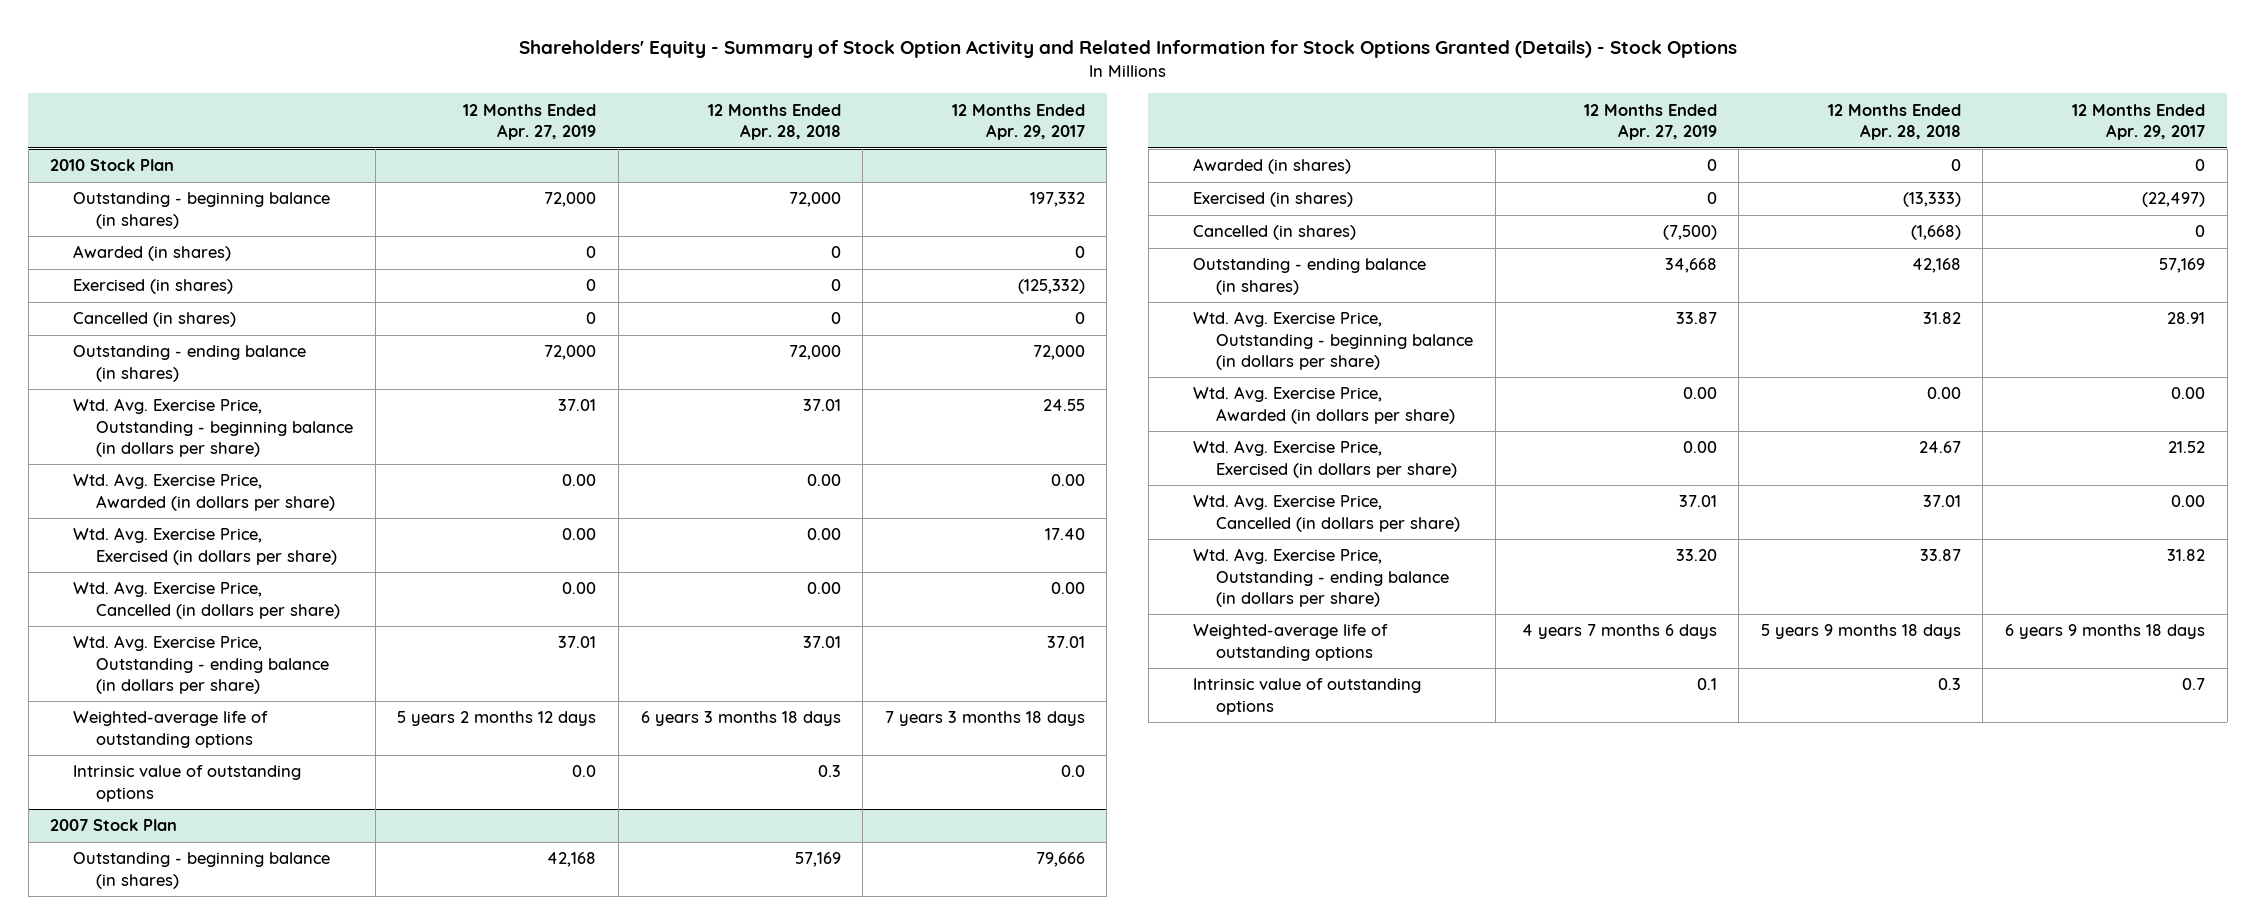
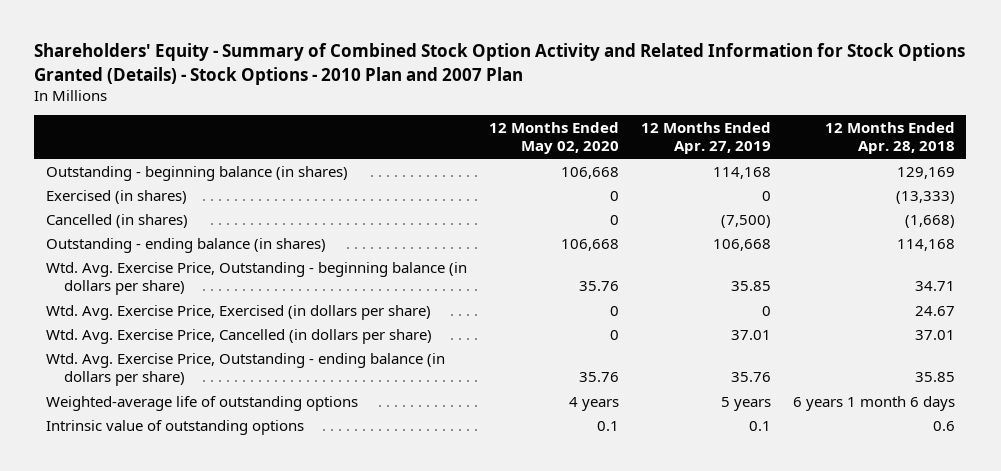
[518,40,1737,59] Shareholders' Equity - Summary of Stock Option Activity and Related Information for Stock Options Granted (Details) - Stock Options -> [34,43,966,85] Shareholders' Equity - Summary of Combined Stock Option Activity and Related Information for Stock Options Granted (Details) - Stock Options - 2010 Plan and 2007 Plan
[951,103,1085,141] 12 Months Ended Apr. 29, 2017 -> none
none -> [488,121,619,155] 12 Months Ended May 02, 2020
[50,159,175,172] 2010 Stock Plan -> none
[73,245,232,262] Awarded (in shares) -> none
[73,279,234,295] Exercised (in shares) -> none
[73,312,237,328] Cancelled (in shares) -> none
[73,345,307,382] Outstanding - ending balance (in shares) -> none
[73,398,354,457] Wtd. Avg. Exercise Price, Outstanding - beginning balance (in dollars per share) -> none
[73,473,336,511] Wtd. Avg. Exercise Price, Awarded (in dollars per share) -> none
[73,527,338,565] Wtd. Avg. Exercise Price, Exercised (in dollars per share) -> none
[73,581,341,619] Wtd. Avg. Exercise Price, Cancelled (in dollars per share) -> none
[73,635,330,694] Wtd. Avg. Exercise Price, Outstanding - ending balance (in dollars per share) -> none
[73,711,269,748] Weighted-average life of outstanding options -> none
[73,765,302,802] Intrinsic value of outstanding options -> none
[50,819,178,832] 2007 Stock Plan -> none
[73,852,331,889] Outstanding - beginning balance (in shares) -> none
[1193,158,1352,175] Awarded (in shares) -> none
[544,192,597,208] 72,000 -> [713,166,772,179] 114,168
[788,192,841,208] 72,000 -> [897,166,956,179] 129,169
[1193,386,1456,424] Wtd. Avg. Exercise Price, Awarded (in dollars per share) -> none
[1664,258,1717,274] 34,668 -> [713,238,772,251] 106,668
[1911,258,1961,274] 42,168 -> [897,238,956,251] 114,168
[1675,312,1717,325] 33.87 -> [731,281,772,292] 35.85
[1922,312,1961,325] 31.82 -> [915,281,956,292] 34.71
[1682,441,1717,454] 0.00 -> [762,305,772,316] 0
[1675,549,1717,562] 33.20 -> [731,372,772,383] 35.76
[1919,549,1961,562] 33.87 -> [915,372,956,383] 35.85
[1521,624,1717,640] 4 years 7 months 6 days -> [721,396,772,411] 5 years
[1760,624,1961,640] 5 years 9 months 18 days -> [793,395,956,411] 6 years 1 month 6 days
[1937,678,1961,691] 0.3 -> [933,420,956,431] 0.6

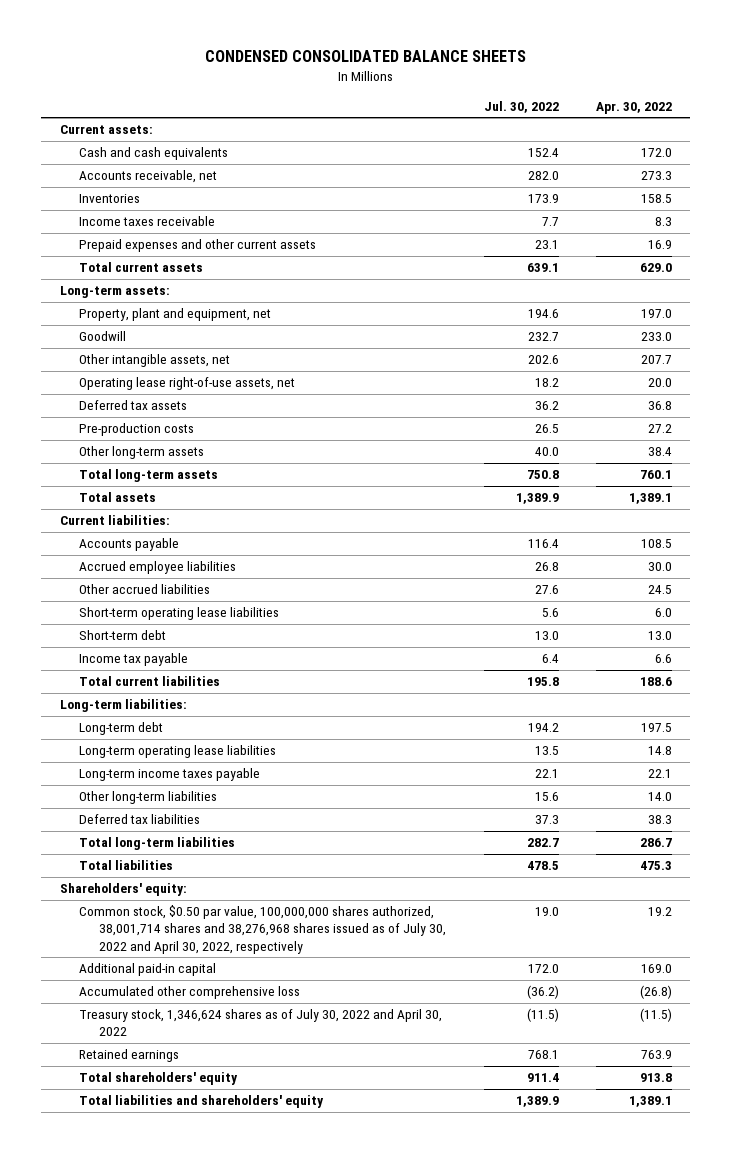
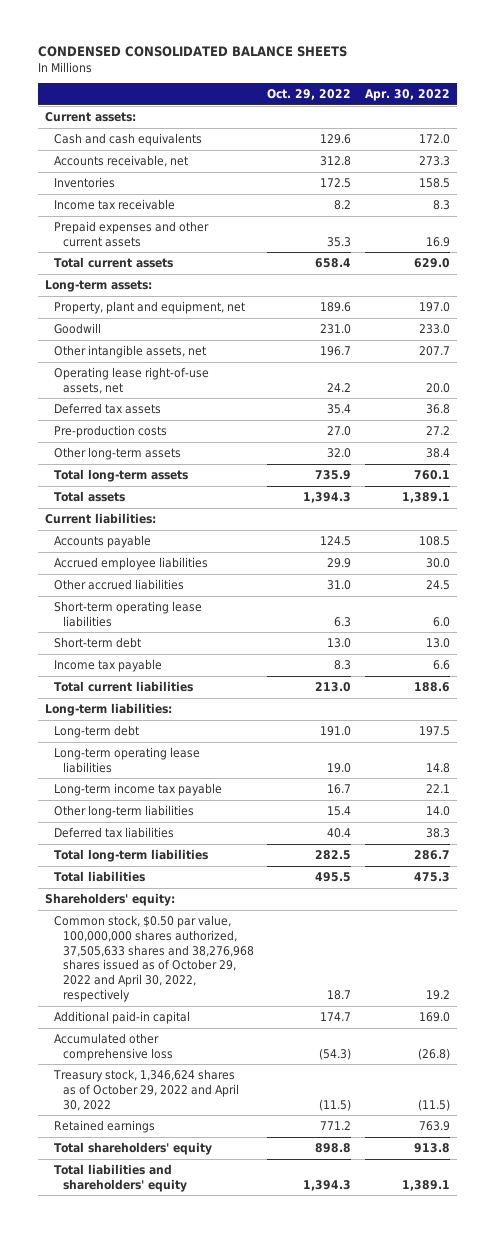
[483,100,559,113] Jul. 30, 2022 -> none
none -> [267,89,352,101] Oct. 29, 2022
[79,216,216,227] Income taxes receivable -> [53,198,175,210] Income tax receivable
[79,768,261,782] Long-term income taxes payable -> [53,782,222,796] Long-term income tax payable
[79,905,447,954] Common stock, $0.50 par value, 100,000,000 shares authorized, 38,001,714 shares and 38,276,968 shares issued as of July 30, 2022 and April 30, 2022, respectively -> [53,914,254,1003] Common stock, $0.50 par value, 100,000,000 shares authorized, 37,505,633 shares and 38,276,968 shares issued as of October 29, 2022 and April 30, 2022, respectively
[79,1009,443,1037] Treasury stock, 1,346,624 shares as of July 30, 2022 and April 30, 2022 -> [52,1068,239,1111] Treasury stock, 1,346,624 shares as of October 29, 2022 and April 30, 2022

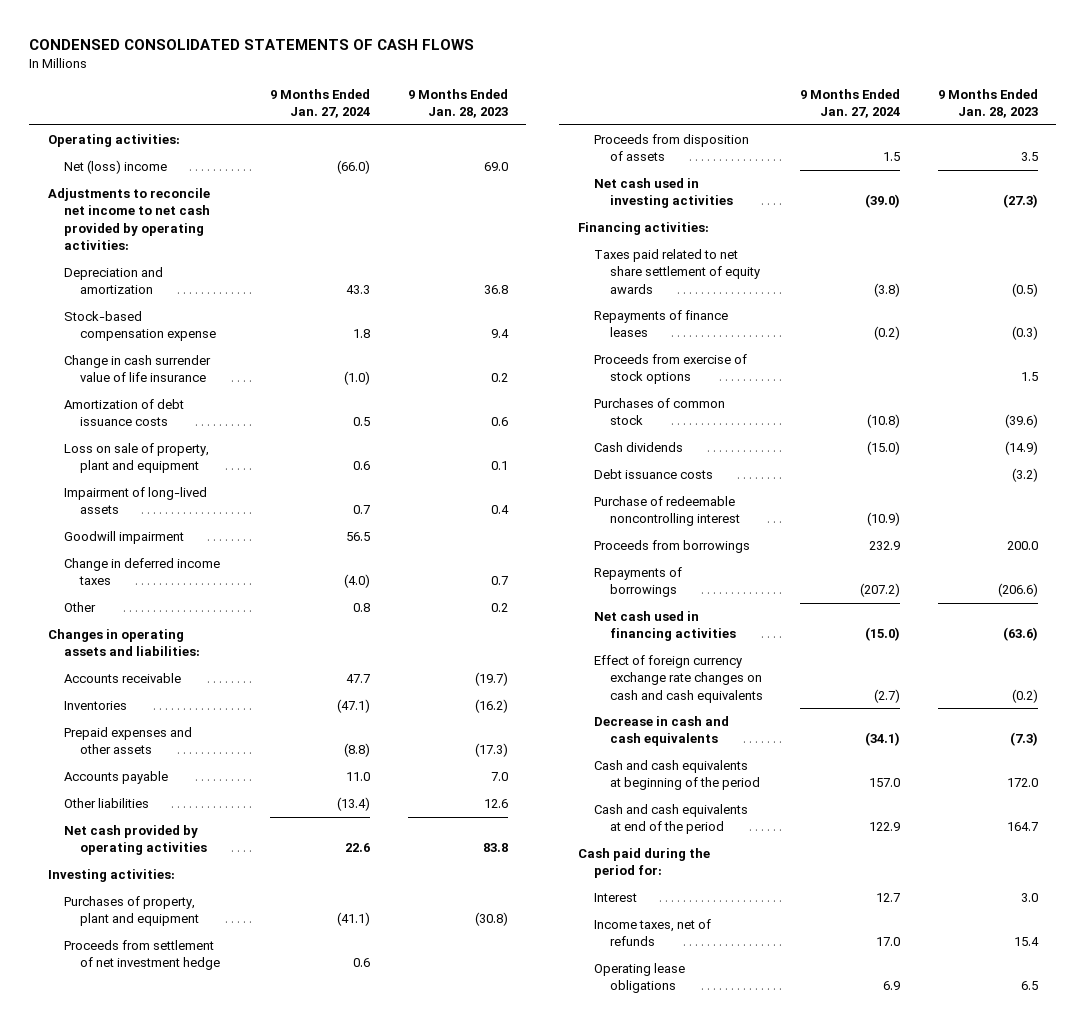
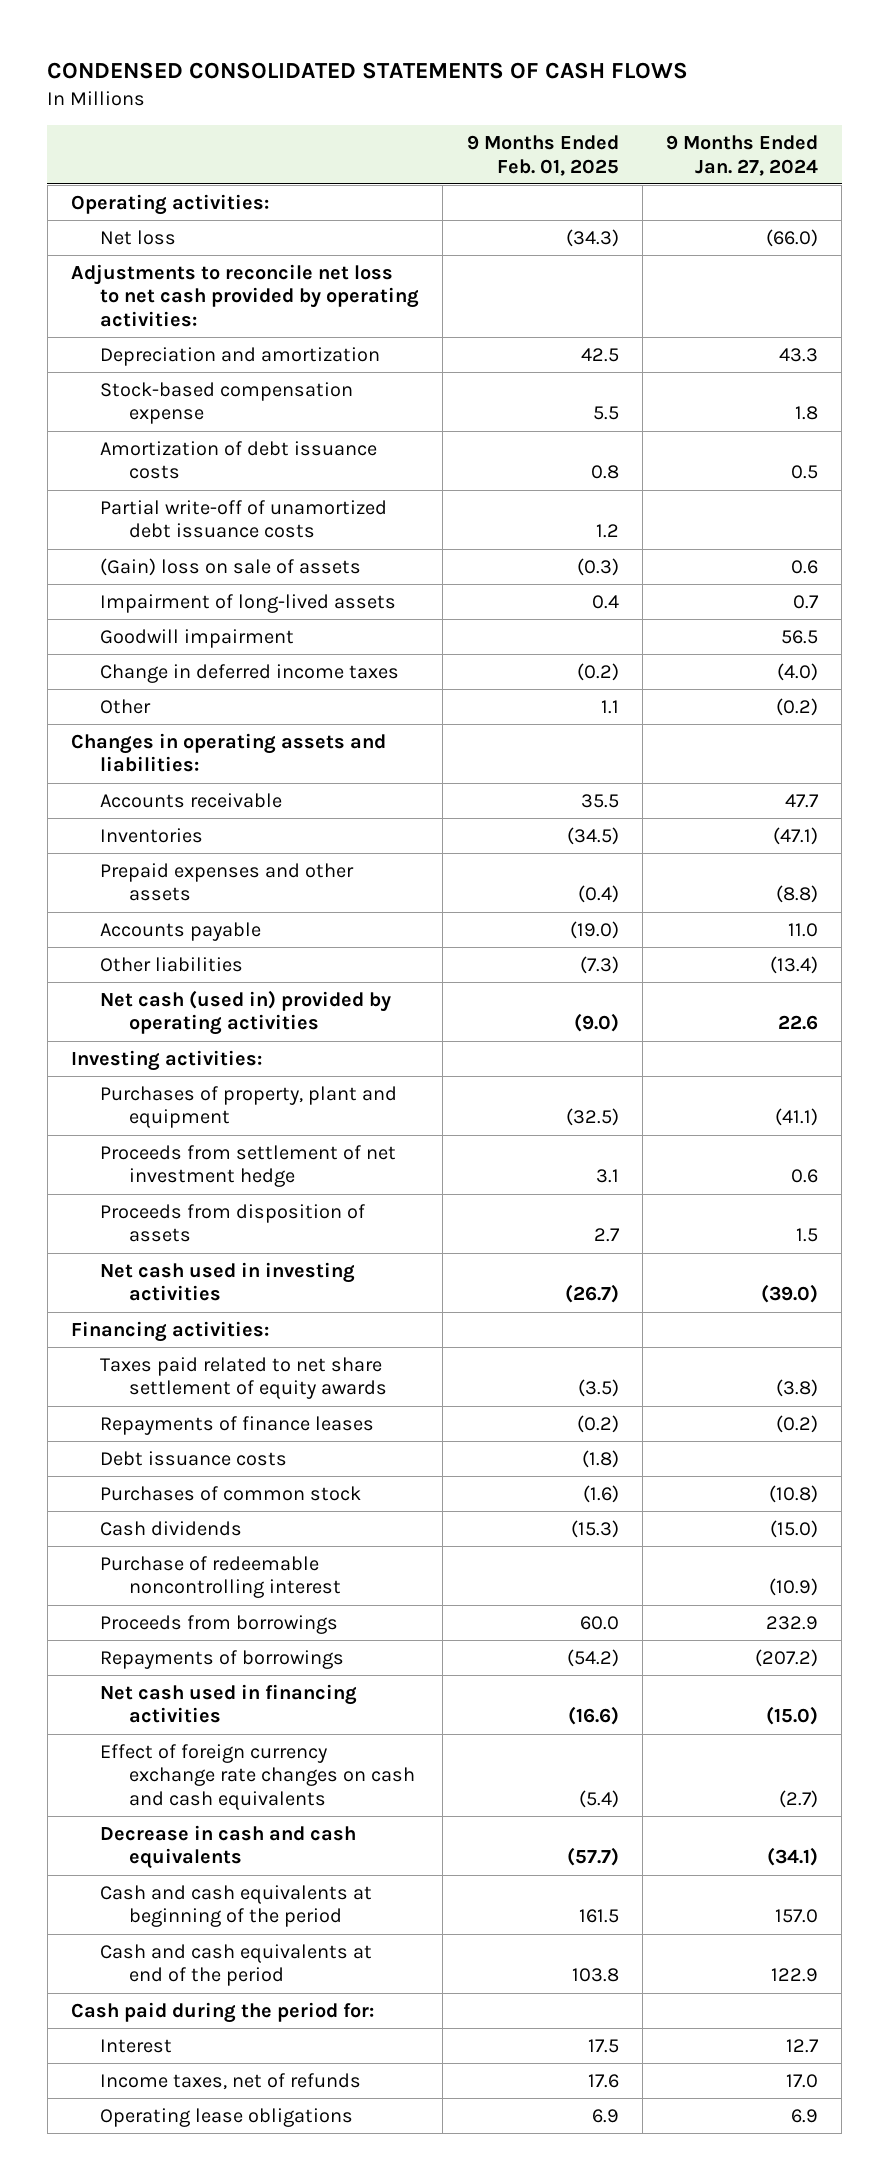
[407,88,508,119] 9 Months Ended Jan. 28, 2023 -> none
none -> [466,135,619,176] 9 Months Ended Feb. 01, 2025
[63,160,167,175] Net (loss) income -> [99,229,176,245] Net loss
[47,188,210,250] Adjustments to reconcile net income to net cash provided by operating activities: -> [71,263,419,327] Adjustments to reconcile net loss to net cash provided by operating activities:
[63,355,211,383] Change in cash surrender value of life insurance -> none
none -> [99,499,387,539] Partial write-off of unamortized debt issuance costs
[63,443,209,474] Loss on sale of property, plant and equipment -> [99,557,361,576] (Gain) loss on sale of assets
[353,603,371,613] 0.8 -> [776,697,819,716] (0.2)
[63,825,208,856] Net cash provided by operating activities -> [99,989,391,1036] Net cash (used in) provided by operating activities
[593,354,747,385] Proceeds from exercise of stock options -> none
[593,469,713,480] Debt issuance costs -> [99,1450,287,1466] Debt issuance costs

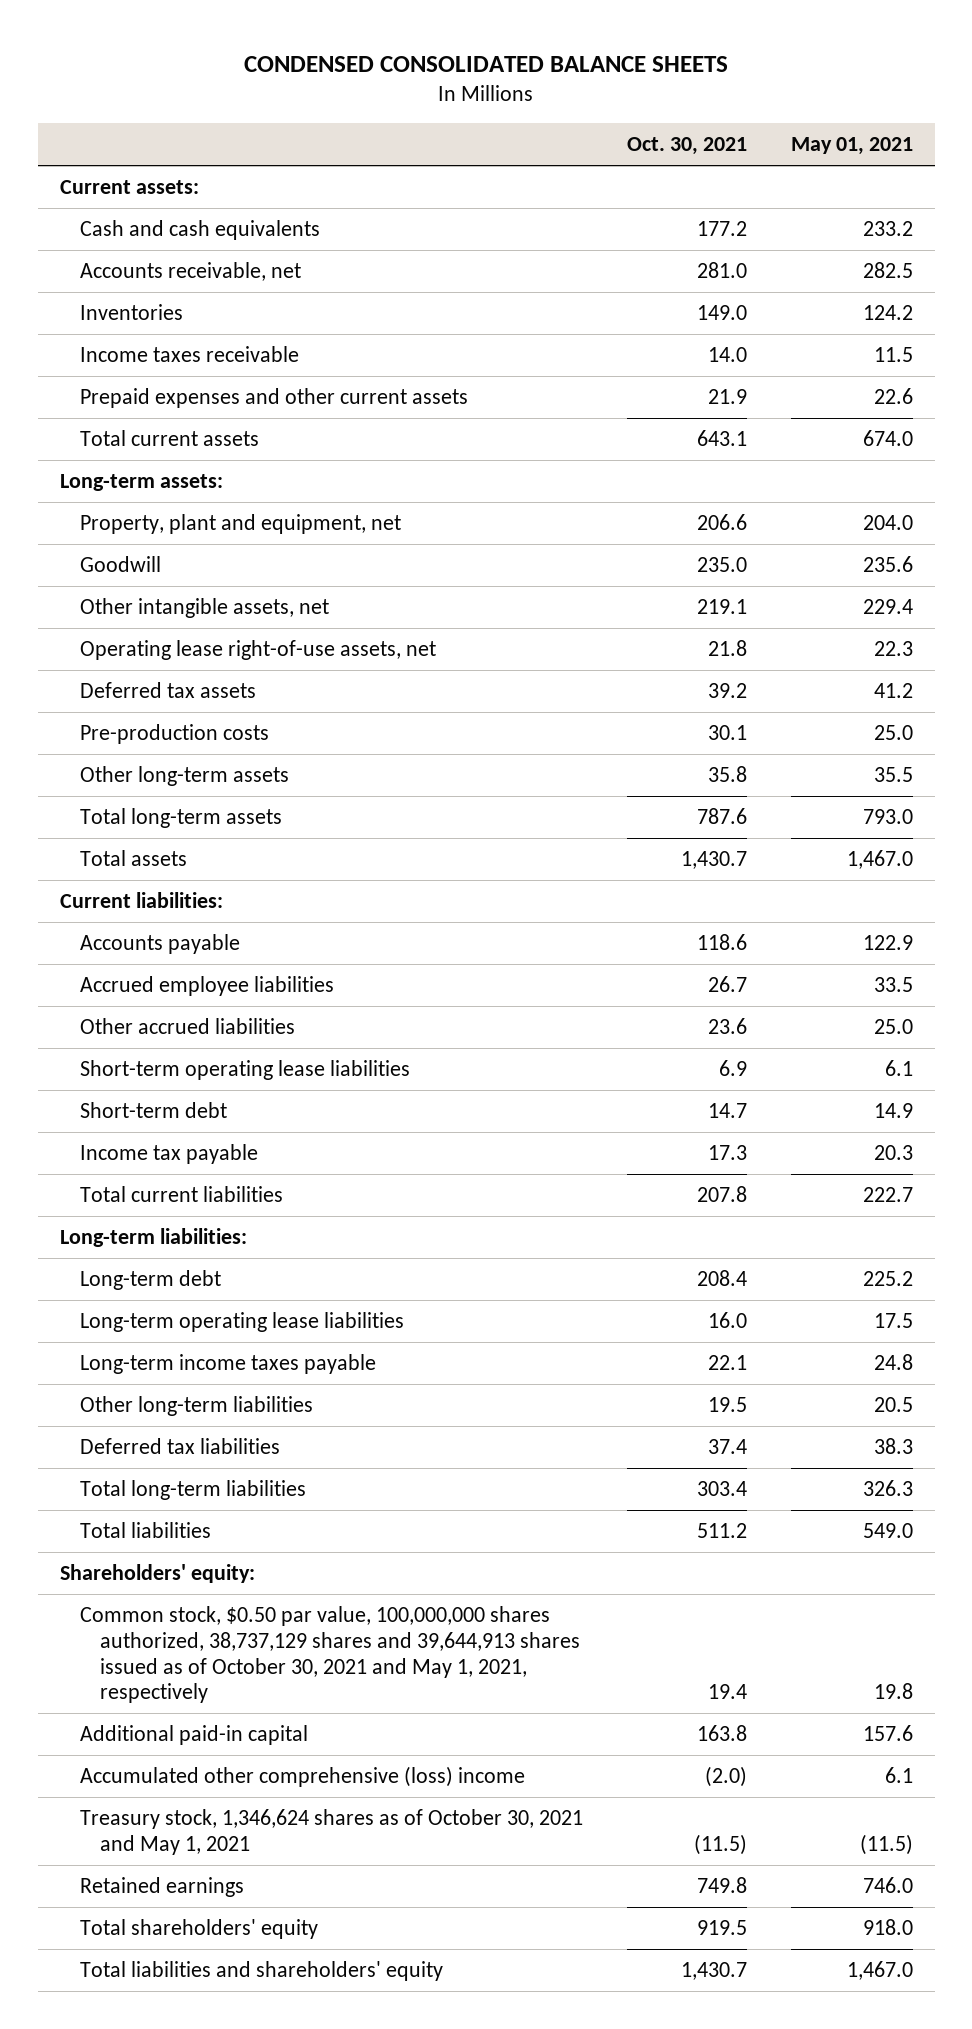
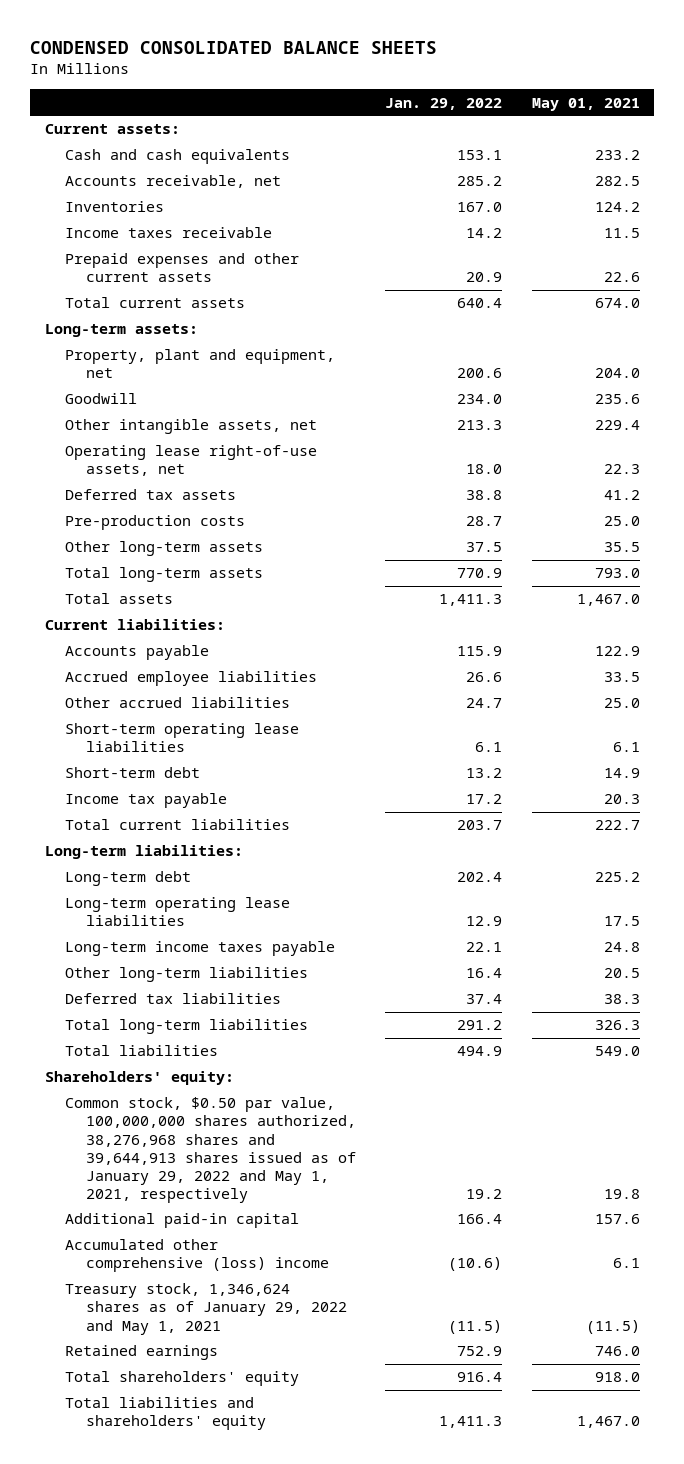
[626,137,747,156] Oct. 30, 2021 -> none
none -> [385,97,503,110] Jan. 29, 2022
[79,1606,580,1704] Common stock, $0.50 par value, 100,000,000 shares authorized, 38,737,129 shares and 39,644,913 shares issued as of October 30, 2021 and May 1, 2021, respectively -> [65,1097,356,1203] Common stock, $0.50 par value, 100,000,000 shares authorized, 38,276,968 shares and 39,644,913 shares issued as of January 29, 2022 and May 1, 2021, respectively
[79,1809,583,1855] Treasury stock, 1,346,624 shares as of October 30, 2021 and May 1, 2021 -> [65,1283,347,1335] Treasury stock, 1,346,624 shares as of January 29, 2022 and May 1, 2021

